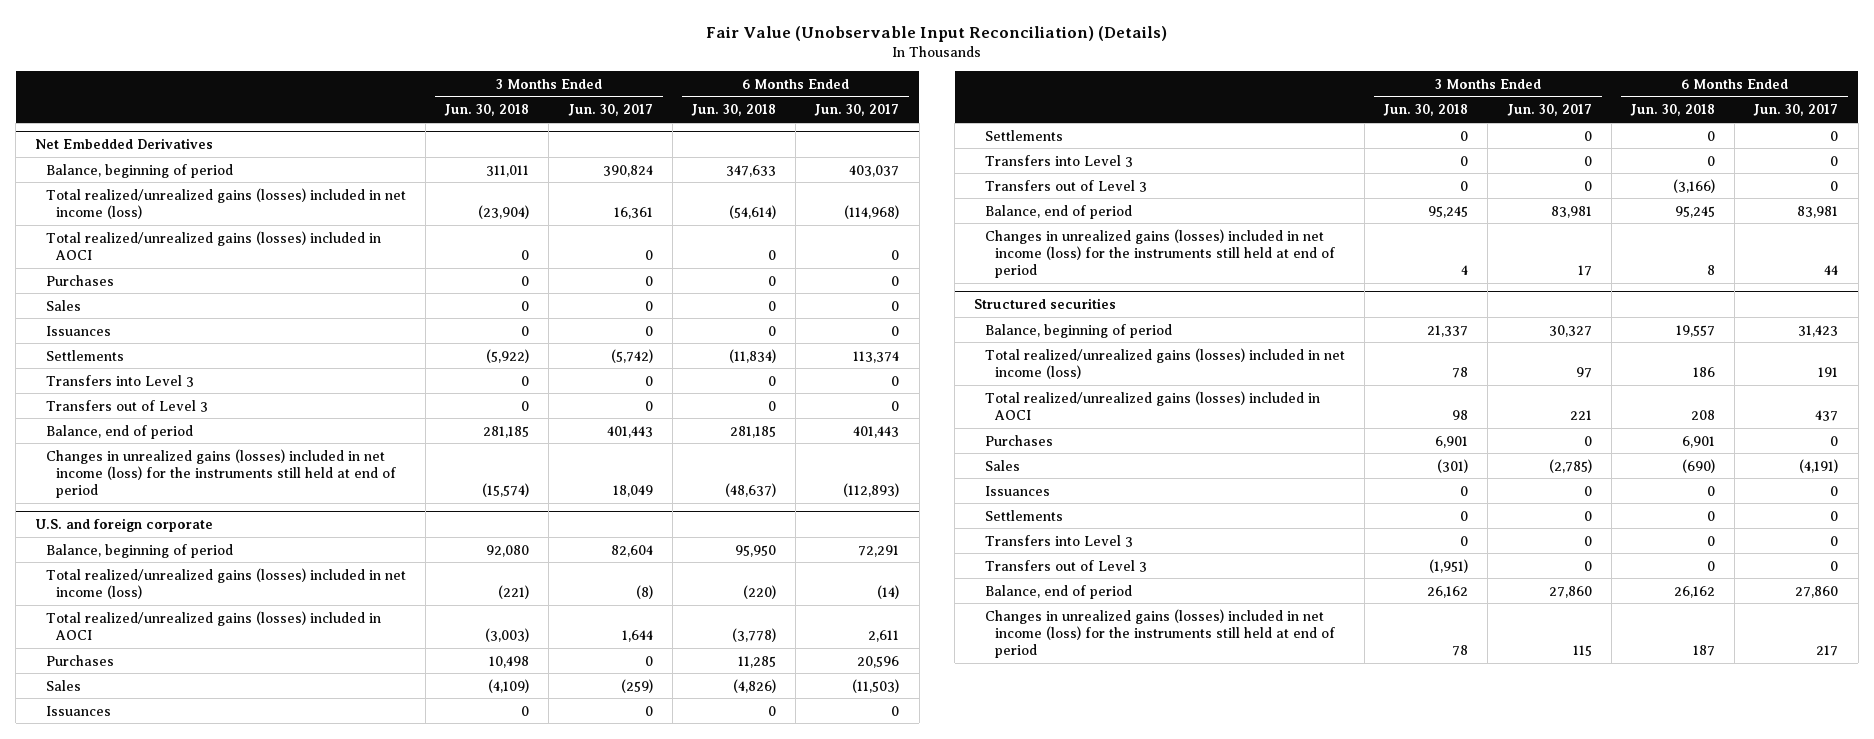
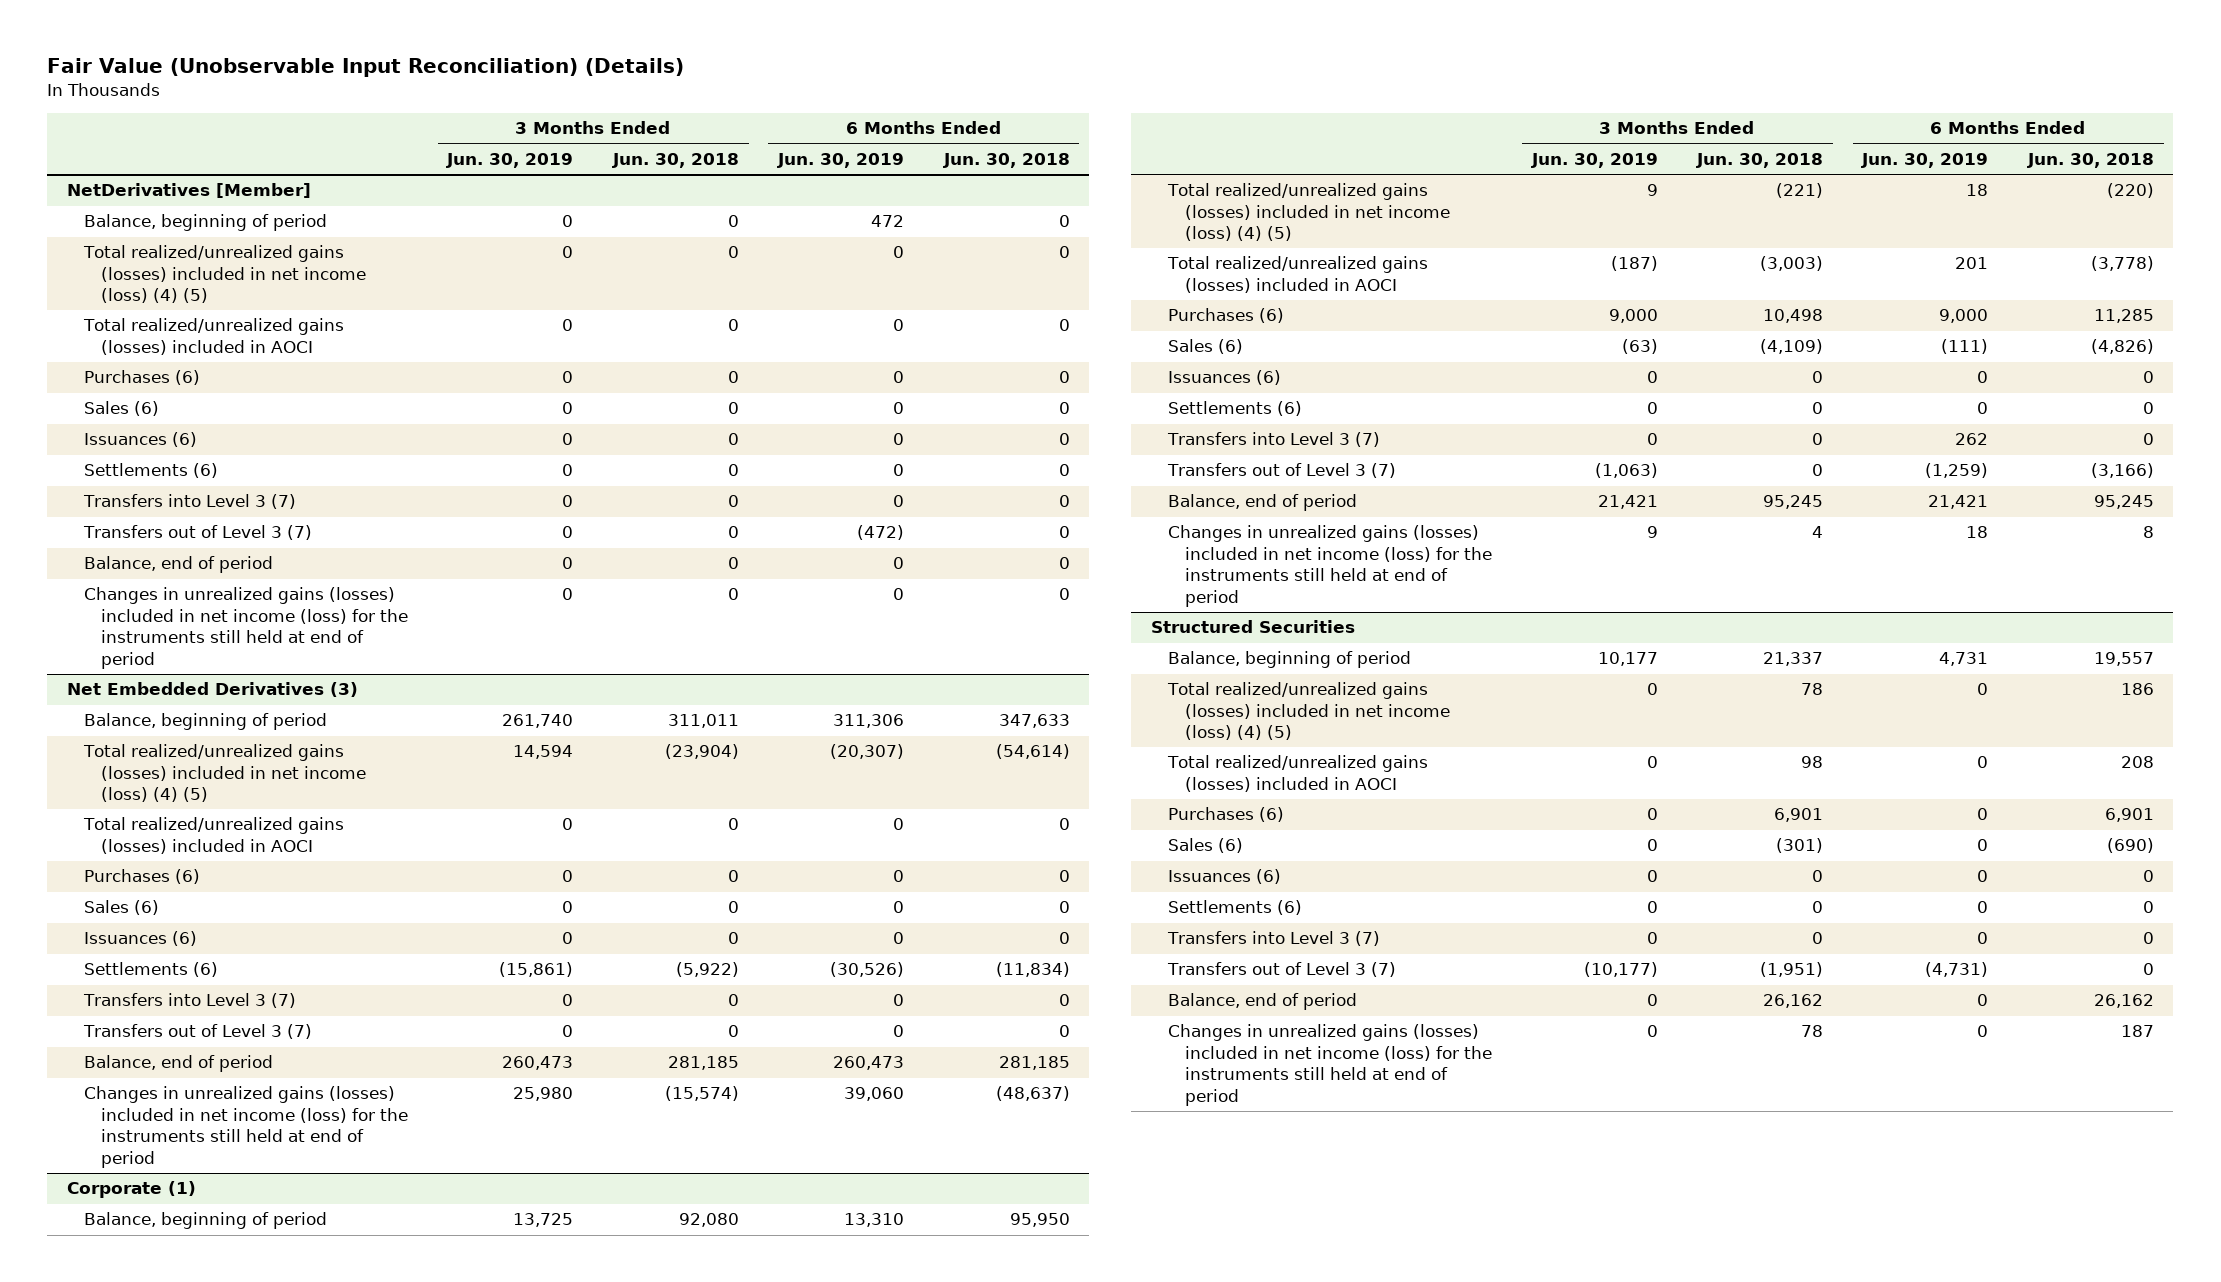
[567,104,653,117] Jun. 30, 2017 -> none
[814,104,900,117] Jun. 30, 2017 -> none
none -> [446,152,574,168] Jun. 30, 2019
none -> [777,152,905,168] Jun. 30, 2019
none -> [66,183,311,199] NetDerivatives [Member]
none -> [83,214,327,232] Balance, beginning of period
none -> [82,245,367,304] Total realized/unrealized gains (losses) included in net income (loss) (4) (5)
none -> [82,318,344,355] Total realized/unrealized gains (losses) included in AOCI
none -> [83,370,200,386] Purchases (6)
none -> [83,401,159,417] Sales (6)
none -> [83,432,197,448] Issuances (6)
none -> [83,463,218,479] Settlements (6)
none -> [82,494,296,510] Transfers into Level 3 (7)
none -> [82,525,312,541] Transfers out of Level 3 (7)
none -> [83,556,273,574] Balance, end of period
none -> [83,587,409,669] Changes in unrealized gains (losses) included in net income (loss) for the instruments still held at end of period
[35,138,214,150] Net Embedded Derivatives -> [66,682,358,698] Net Embedded Derivatives (3)
[45,187,406,219] Total realized/unrealized gains (losses) included in net income (loss) -> [82,744,367,803] Total realized/unrealized gains (losses) included in net income (loss) (4) (5)
[45,274,114,286] Purchases -> [83,869,200,885] Purchases (6)
[45,299,81,311] Sales -> [83,900,159,916] Sales (6)
[45,325,111,336] Issuances -> [83,931,197,947] Issuances (6)
[45,349,124,361] Settlements -> [83,962,218,978] Settlements (6)
[45,374,194,387] Transfers into Level 3 -> [82,993,296,1009] Transfers into Level 3 (7)
[45,399,208,412] Transfers out of Level 3 -> [82,1024,312,1040] Transfers out of Level 3 (7)
[35,518,214,533] U.S. and foreign corporate -> [66,1181,196,1199] Corporate (1)
[45,567,406,599] Total realized/unrealized gains (losses) included in net income (loss) -> [1167,183,1451,242] Total realized/unrealized gains (losses) included in net income (loss) (4) (5)
[45,654,114,666] Purchases -> [1168,308,1285,324] Purchases (6)
[45,679,81,691] Sales -> [1168,339,1244,355] Sales (6)
[45,705,111,716] Issuances -> [1168,370,1282,386] Issuances (6)
[984,129,1063,141] Settlements -> [1168,401,1303,417] Settlements (6)
[984,154,1133,167] Transfers into Level 3 -> [1167,432,1381,448] Transfers into Level 3 (7)
[984,179,1147,192] Transfers out of Level 3 -> [1167,463,1397,479] Transfers out of Level 3 (7)
[974,298,1117,310] Structured securities -> [1151,620,1356,634] Structured Securities
[984,347,1345,379] Total realized/unrealized gains (losses) included in net income (loss) -> [1167,682,1451,741] Total realized/unrealized gains (losses) included in net income (loss) (4) (5)
[984,434,1053,446] Purchases -> [1168,807,1285,823] Purchases (6)
[984,459,1020,471] Sales -> [1168,838,1244,854] Sales (6)
[984,485,1050,496] Issuances -> [1168,869,1282,885] Issuances (6)
[984,509,1063,521] Settlements -> [1168,900,1303,916] Settlements (6)
[984,534,1133,547] Transfers into Level 3 -> [1167,931,1381,947] Transfers into Level 3 (7)
[984,559,1147,572] Transfers out of Level 3 -> [1167,962,1397,978] Transfers out of Level 3 (7)

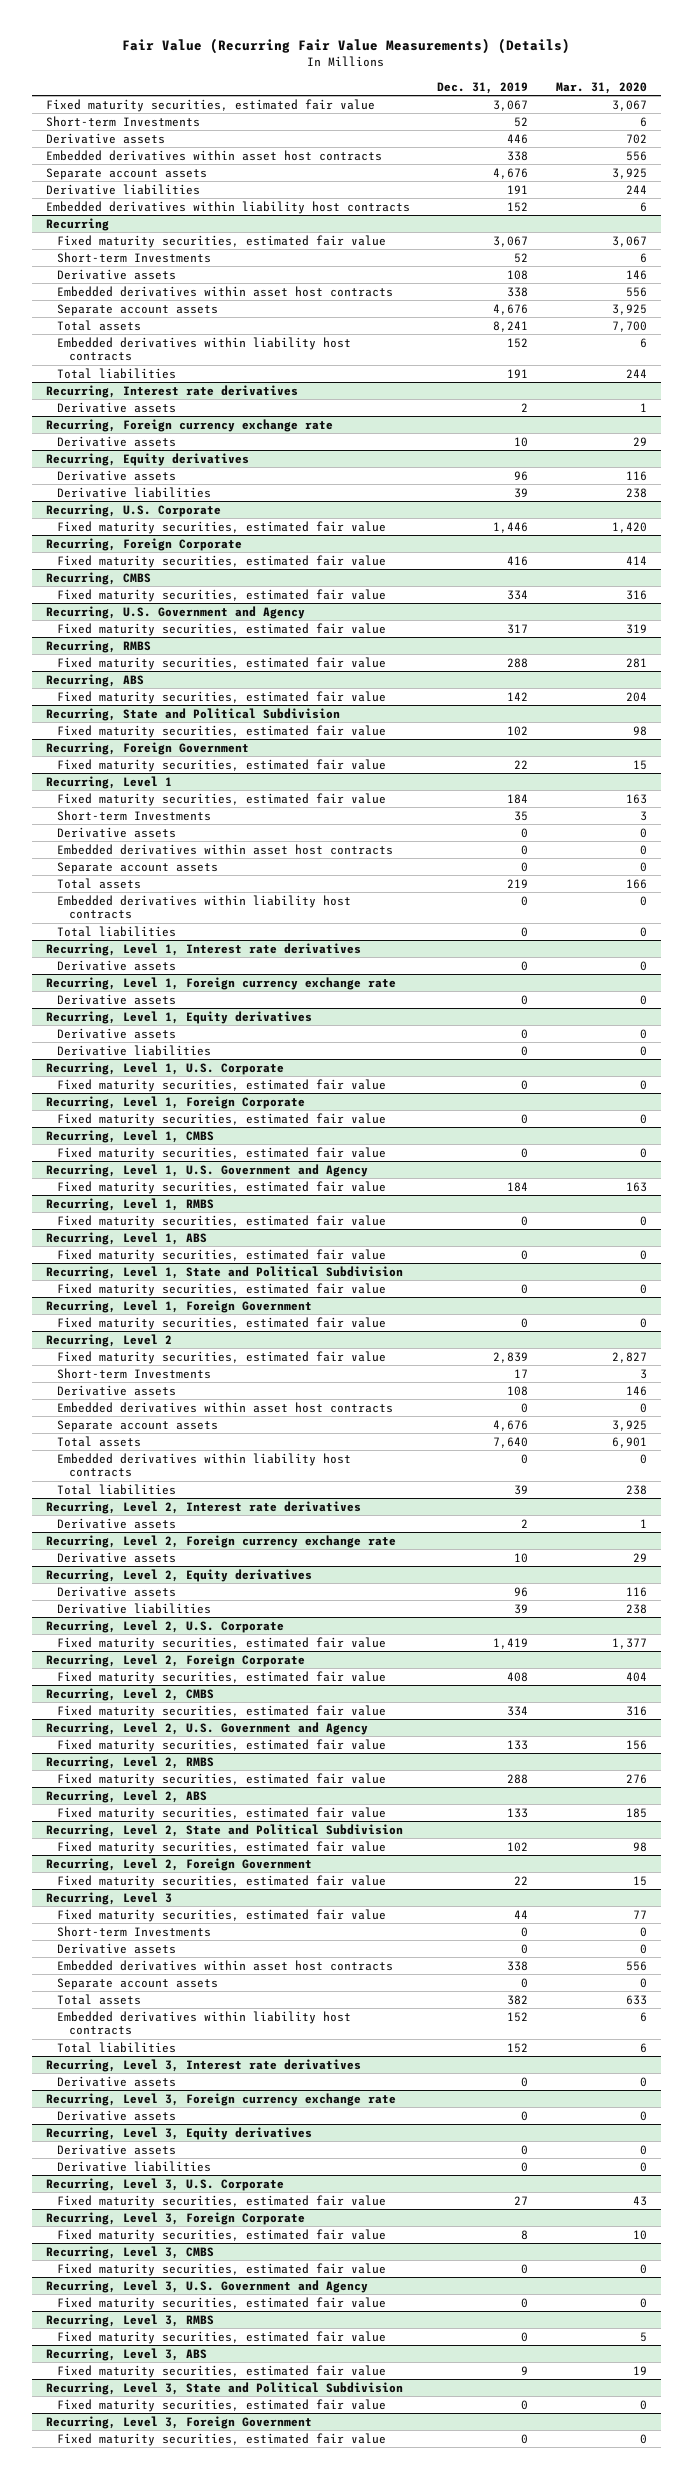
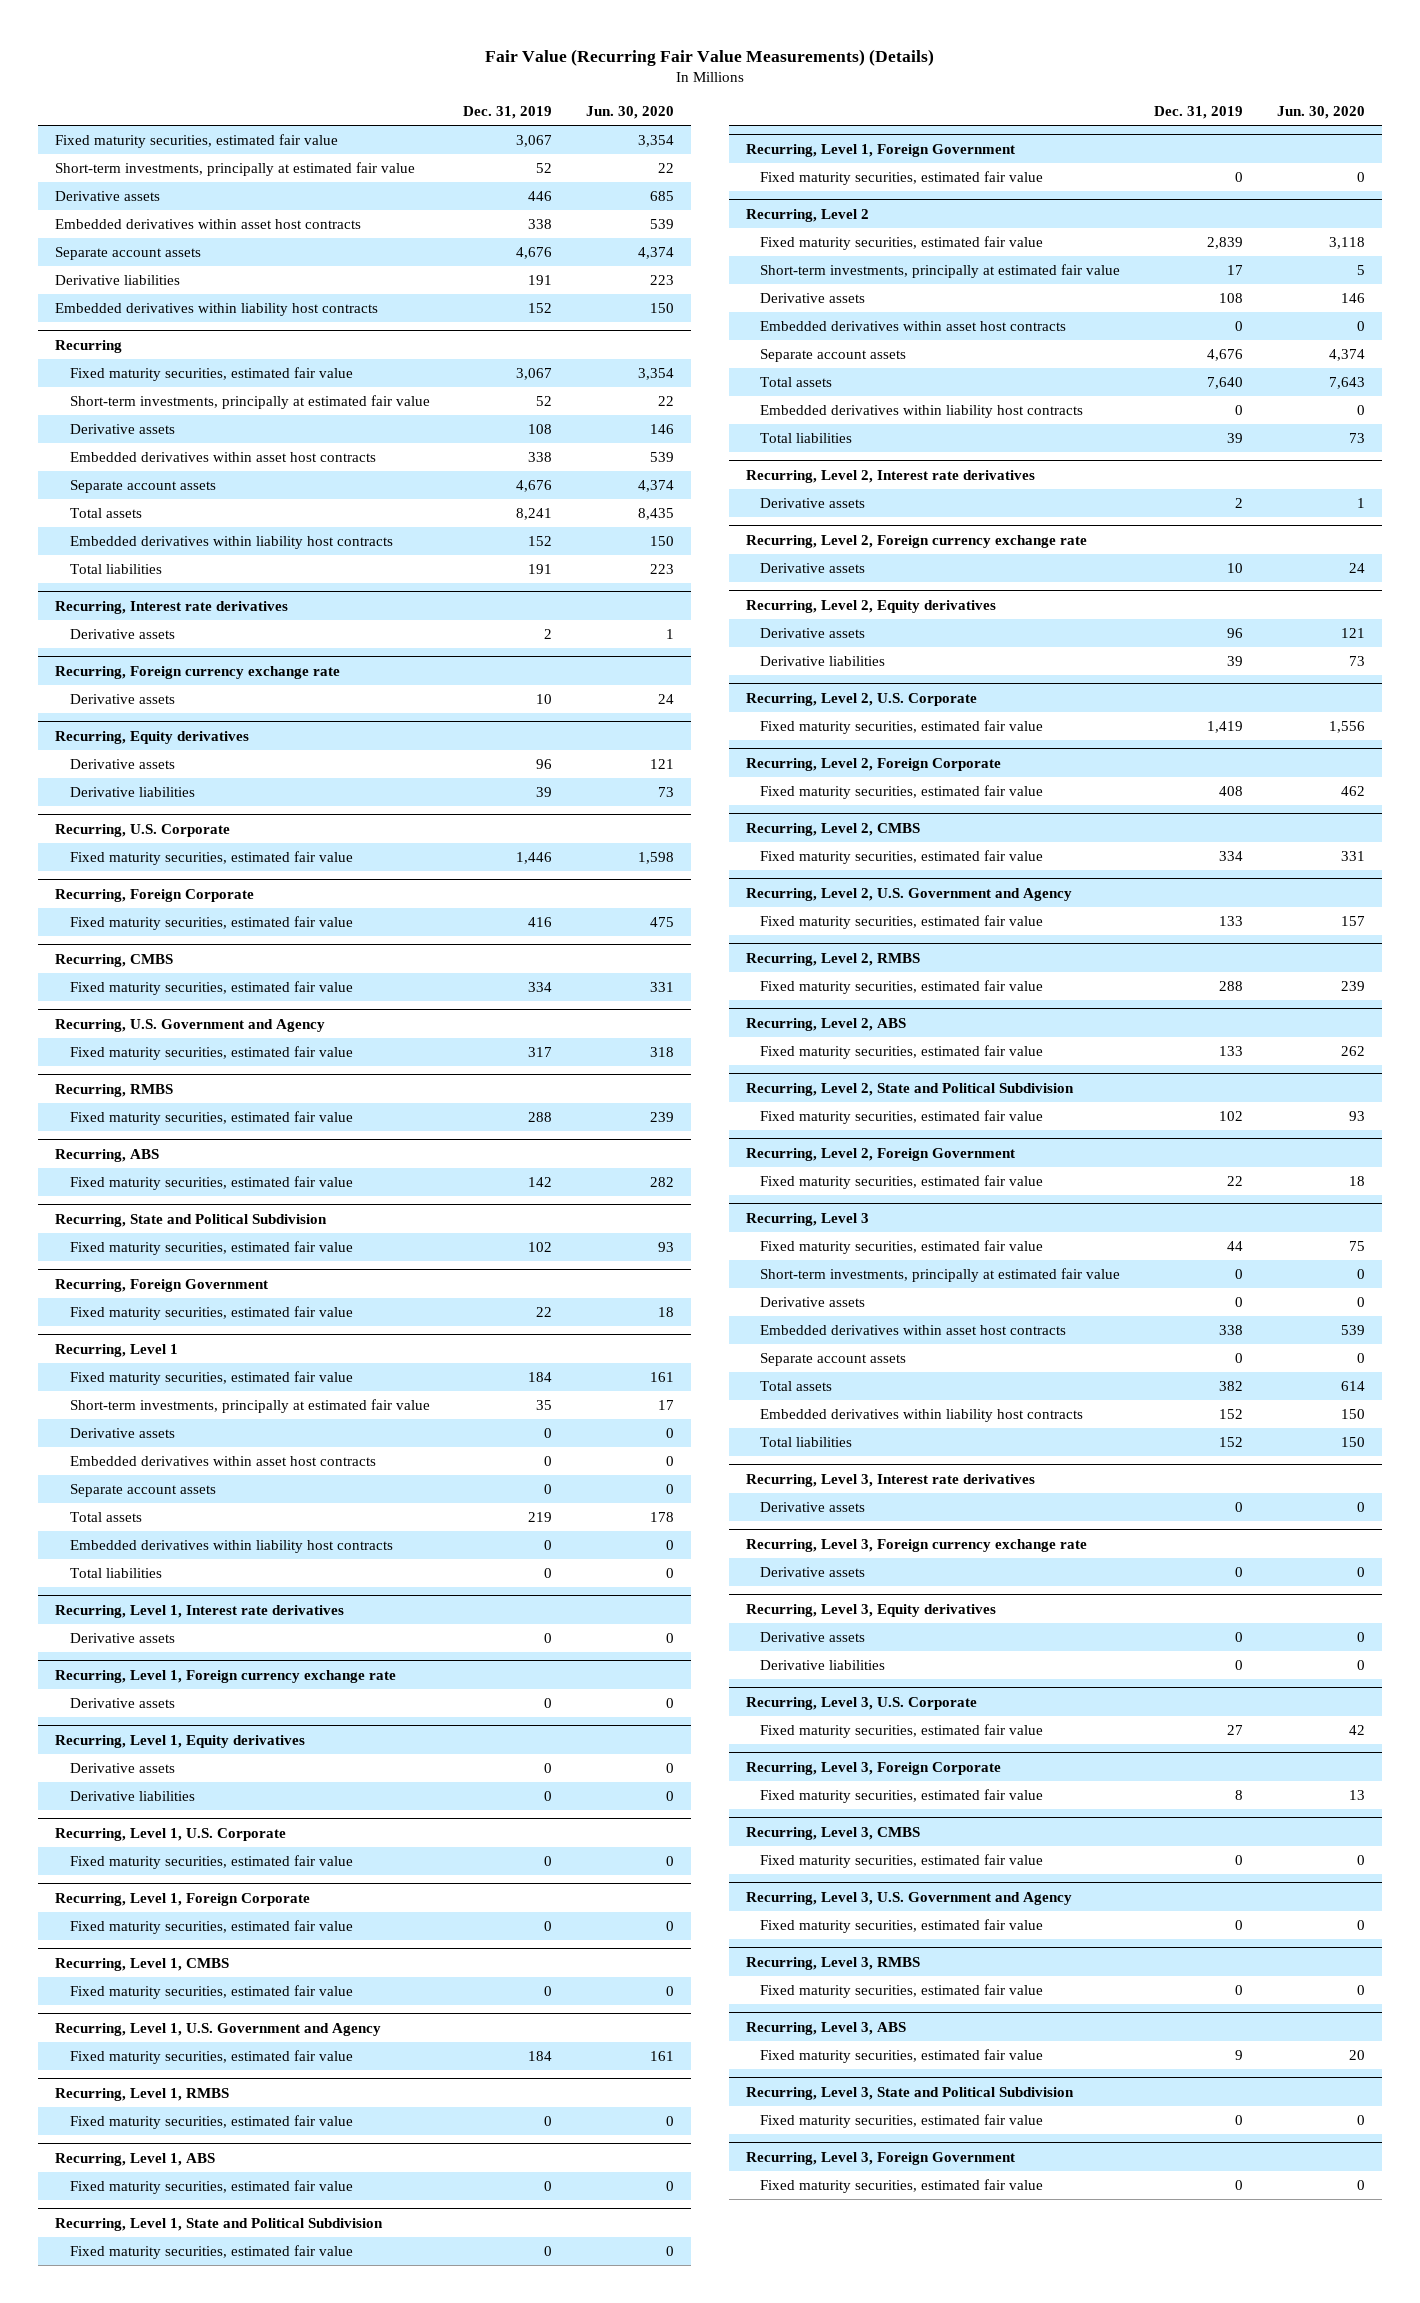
[555,81,647,94] Mar. 31, 2020 -> none
none -> [586,106,675,120] Jun. 30, 2020
[45,115,200,127] Short-term Investments -> [54,162,415,177] Short-term investments, principally at estimated fair value
[57,251,212,263] Short-term Investments -> [69,395,430,410] Short-term investments, principally at estimated fair value
[57,809,212,821] Short-term Investments -> [69,1399,430,1414] Short-term investments, principally at estimated fair value
[57,1367,212,1379] Short-term Investments -> [760,264,1121,279] Short-term investments, principally at estimated fair value
[57,1925,212,1937] Short-term Investments -> [760,1268,1121,1283] Short-term investments, principally at estimated fair value

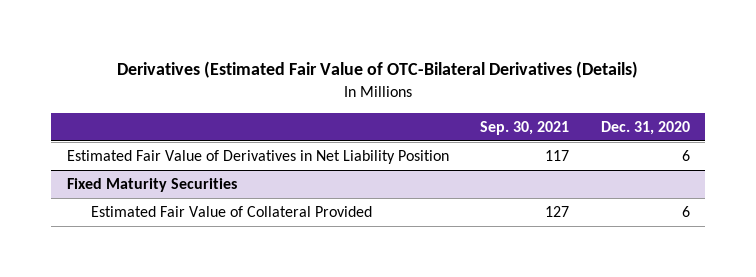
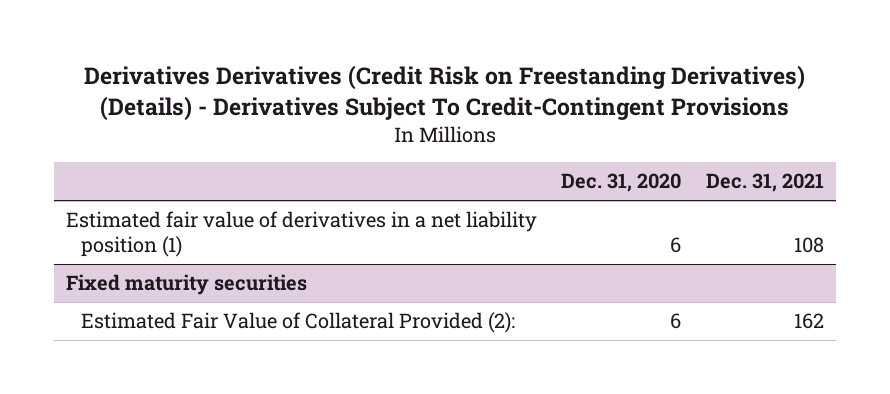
[117,61,639,79] Derivatives (Estimated Fair Value of OTC-Bilateral Derivatives (Details) -> [83,65,805,122] Derivatives Derivatives (Credit Risk on Freestanding Derivatives) (Details) - Derivatives Subject To Credit-Contingent Provisions
[480,120,570,135] Sep. 30, 2021 -> none
none -> [706,173,825,193] Dec. 31, 2021
[66,150,449,165] Estimated Fair Value of Derivatives in Net Liability Position -> [65,211,537,258] Estimated fair value of derivatives in a net liability position (1)
[66,178,237,193] Fixed Maturity Securities -> [65,274,307,296] Fixed maturity securities
[91,206,373,218] Estimated Fair Value of Collateral Provided -> [81,312,516,334] Estimated Fair Value of Collateral Provided (2):

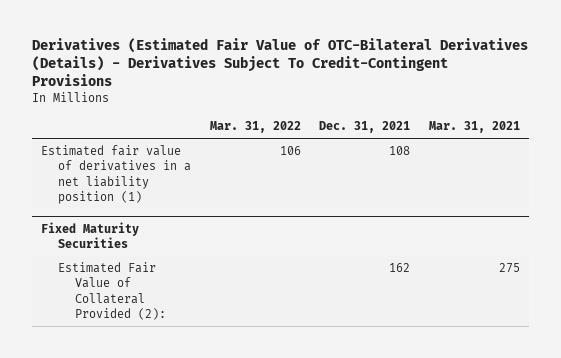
[83,65,805,122] Derivatives Derivatives (Credit Risk on Freestanding Derivatives) (Details) - Derivatives Subject To Credit-Contingent Provisions -> [31,38,528,87] Derivatives (Estimated Fair Value of OTC-Bilateral Derivatives (Details) - Derivatives Subject To Credit-Contingent Provisions
[561,173,682,193] Dec. 31, 2020 -> none
none -> [209,121,301,134] Mar. 31, 2022
none -> [428,121,520,134] Mar. 31, 2021
[65,274,307,296] Fixed maturity securities -> [41,221,140,248] Fixed Maturity Securities

